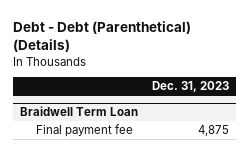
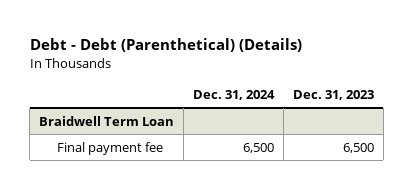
none -> [193,89,276,100] Dec. 31, 2024
[198,125,230,137] 4,875 -> [342,142,374,153] 6,500

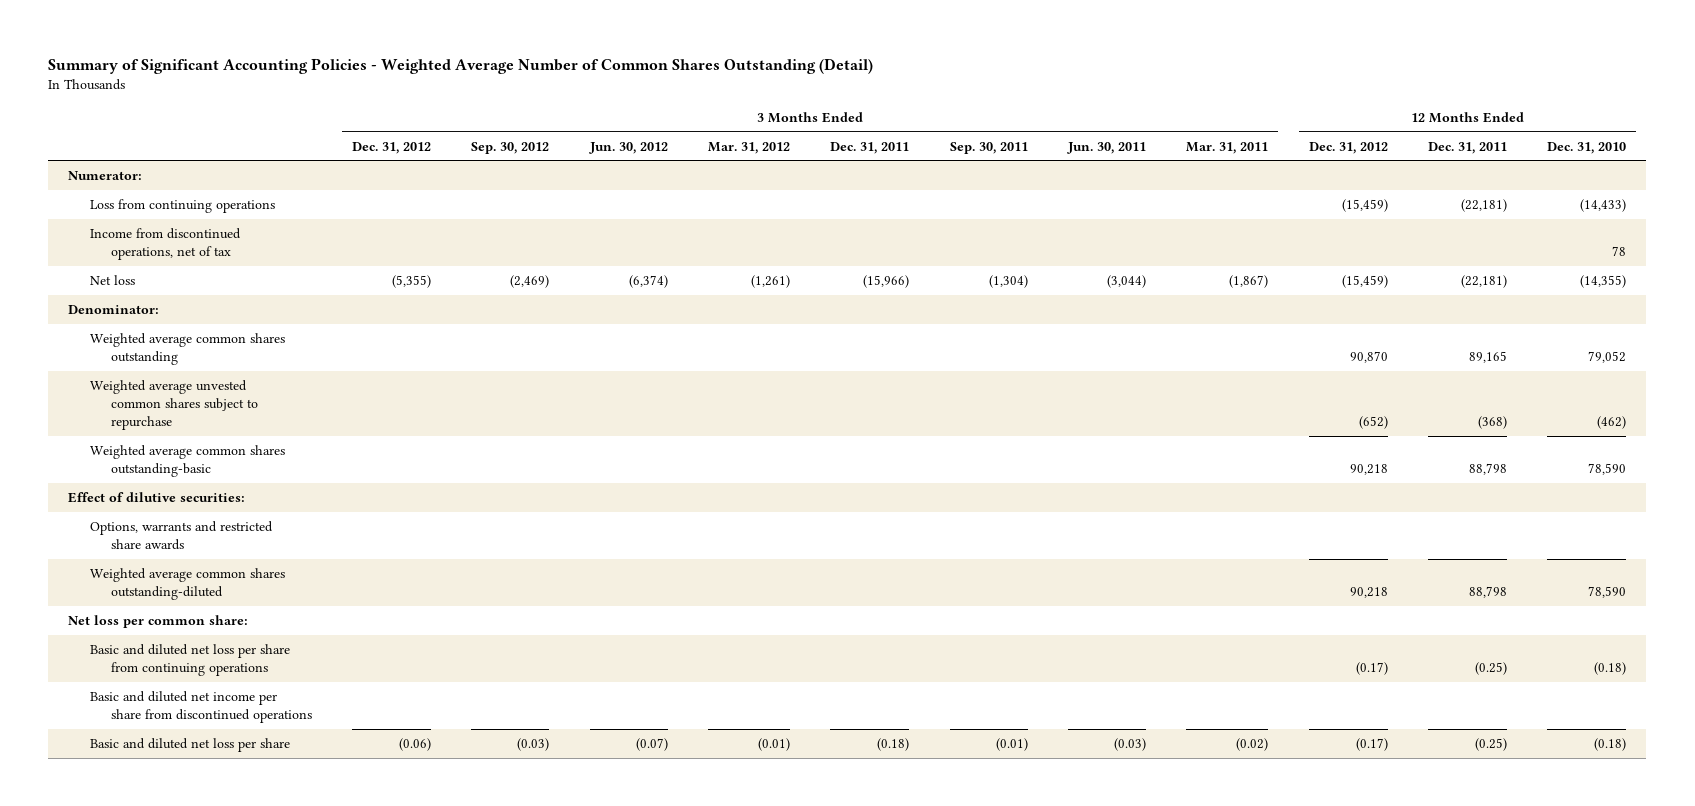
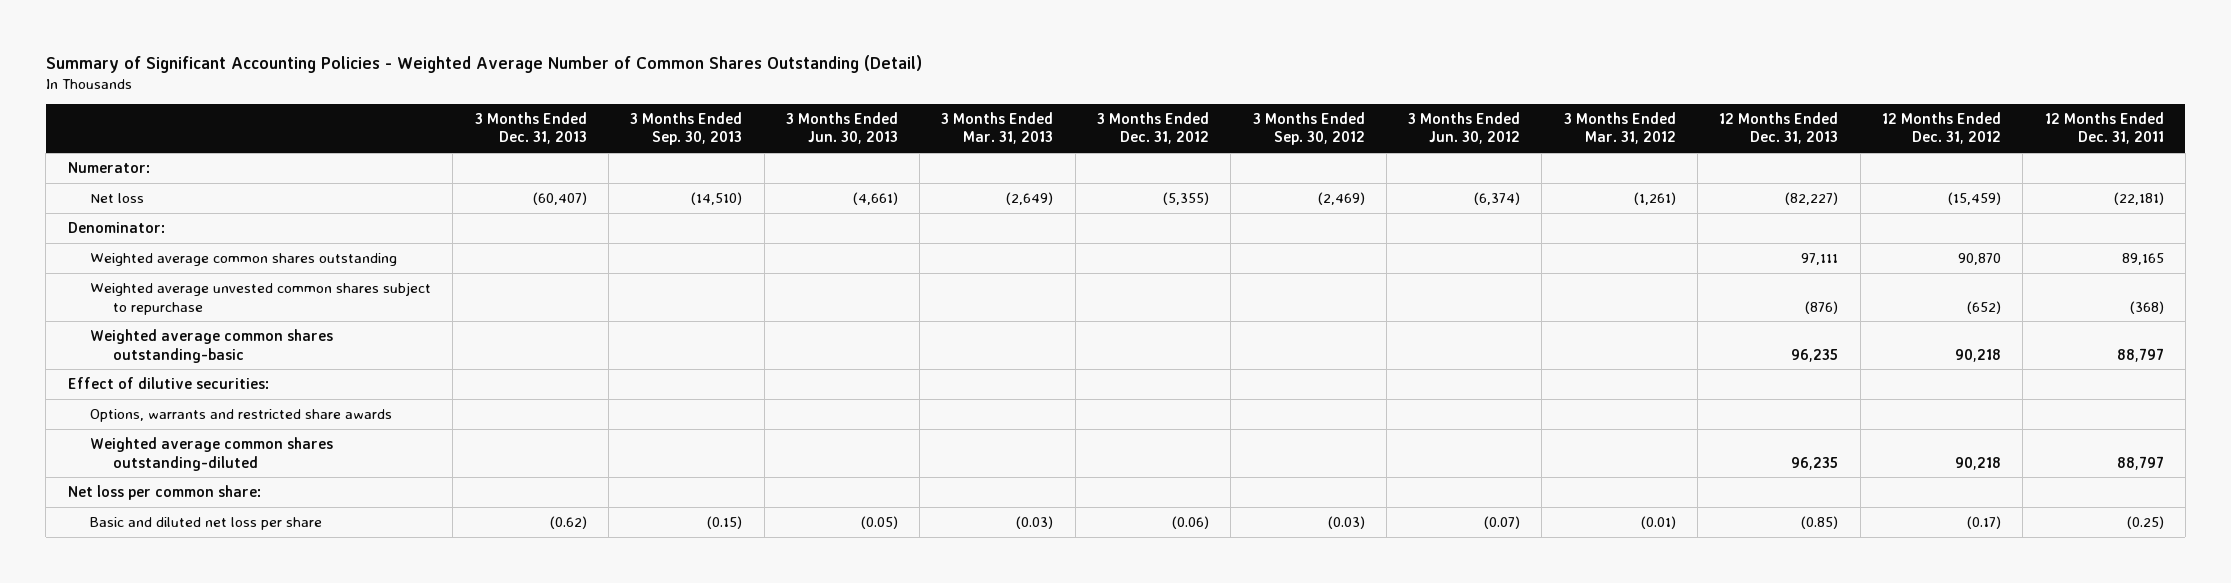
[830,141,910,154] Dec. 31, 2011 -> none
[949,141,1028,154] Sep. 30, 2011 -> none
[1067,141,1147,154] Jun. 30, 2011 -> none
[1186,141,1269,154] Mar. 31, 2011 -> none
[1547,141,1627,154] Dec. 31, 2010 -> none
none -> [474,111,587,145] 3 Months Ended Dec. 31, 2013
none -> [630,111,743,146] 3 Months Ended Sep. 30, 2013
none -> [785,111,898,145] 3 Months Ended Jun. 30, 2013
none -> [941,111,1054,145] 3 Months Ended Mar. 31, 2013
none -> [1719,111,1839,145] 12 Months Ended Dec. 31, 2013
[89,198,275,213] Loss from continuing operations -> none
[89,227,241,260] Income from discontinued operations, net of tax -> none
[1469,462,1508,475] 88,798 -> [2116,347,2164,362] 88,797
[1469,585,1508,598] 88,798 -> [2116,455,2164,470] 88,797
[89,643,290,676] Basic and diluted net loss per share from continuing operations -> none
[89,690,312,723] Basic and diluted net income per share from discontinued operations -> none

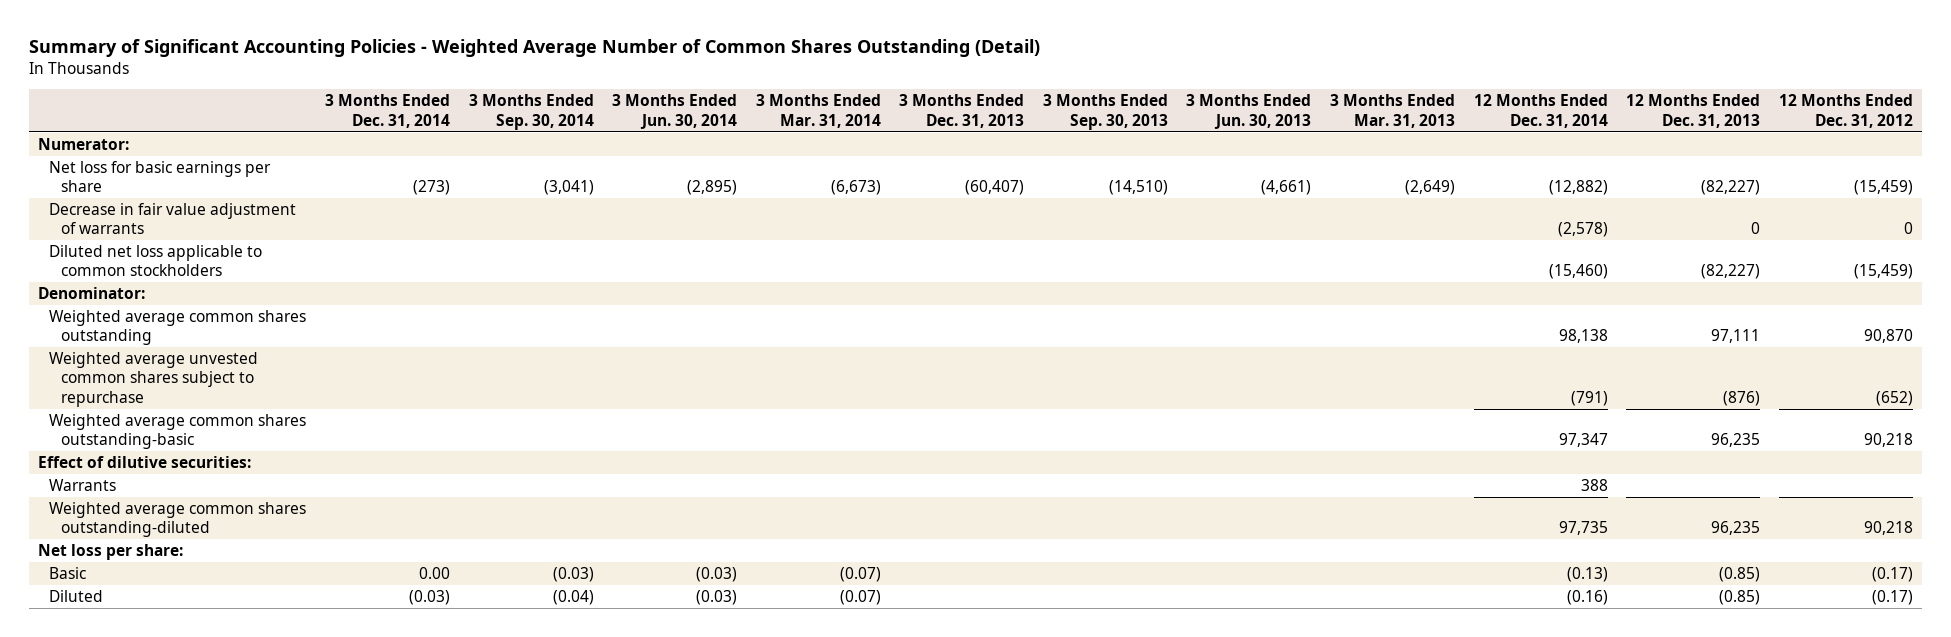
[1097,111,1210,145] 3 Months Ended Dec. 31, 2012 -> none
[1252,111,1365,146] 3 Months Ended Sep. 30, 2012 -> none
[1408,111,1521,145] 3 Months Ended Jun. 30, 2012 -> none
[1563,111,1676,145] 3 Months Ended Mar. 31, 2012 -> none
[2044,111,2164,145] 12 Months Ended Dec. 31, 2011 -> none
none -> [324,94,450,128] 3 Months Ended Dec. 31, 2014
none -> [468,94,594,130] 3 Months Ended Sep. 30, 2014
none -> [612,94,738,129] 3 Months Ended Jun. 30, 2014
none -> [755,94,881,128] 3 Months Ended Mar. 31, 2014
none -> [1473,94,1608,128] 12 Months Ended Dec. 31, 2014
[90,192,145,203] Net loss -> [49,161,272,193] Net loss for basic earnings per share
none -> [49,203,297,235] Decrease in fair value adjustment of warrants
none -> [49,245,263,277] Diluted net loss applicable to common stockholders
[90,408,393,422] Options, warrants and restricted share awards -> [49,479,117,492] Warrants
[90,516,323,530] Basic and diluted net loss per share -> none
[67,484,261,500] Net loss per common share: -> [38,544,184,561] Net loss per share:
none -> [49,567,87,580] Basic
none -> [49,590,104,603] Diluted

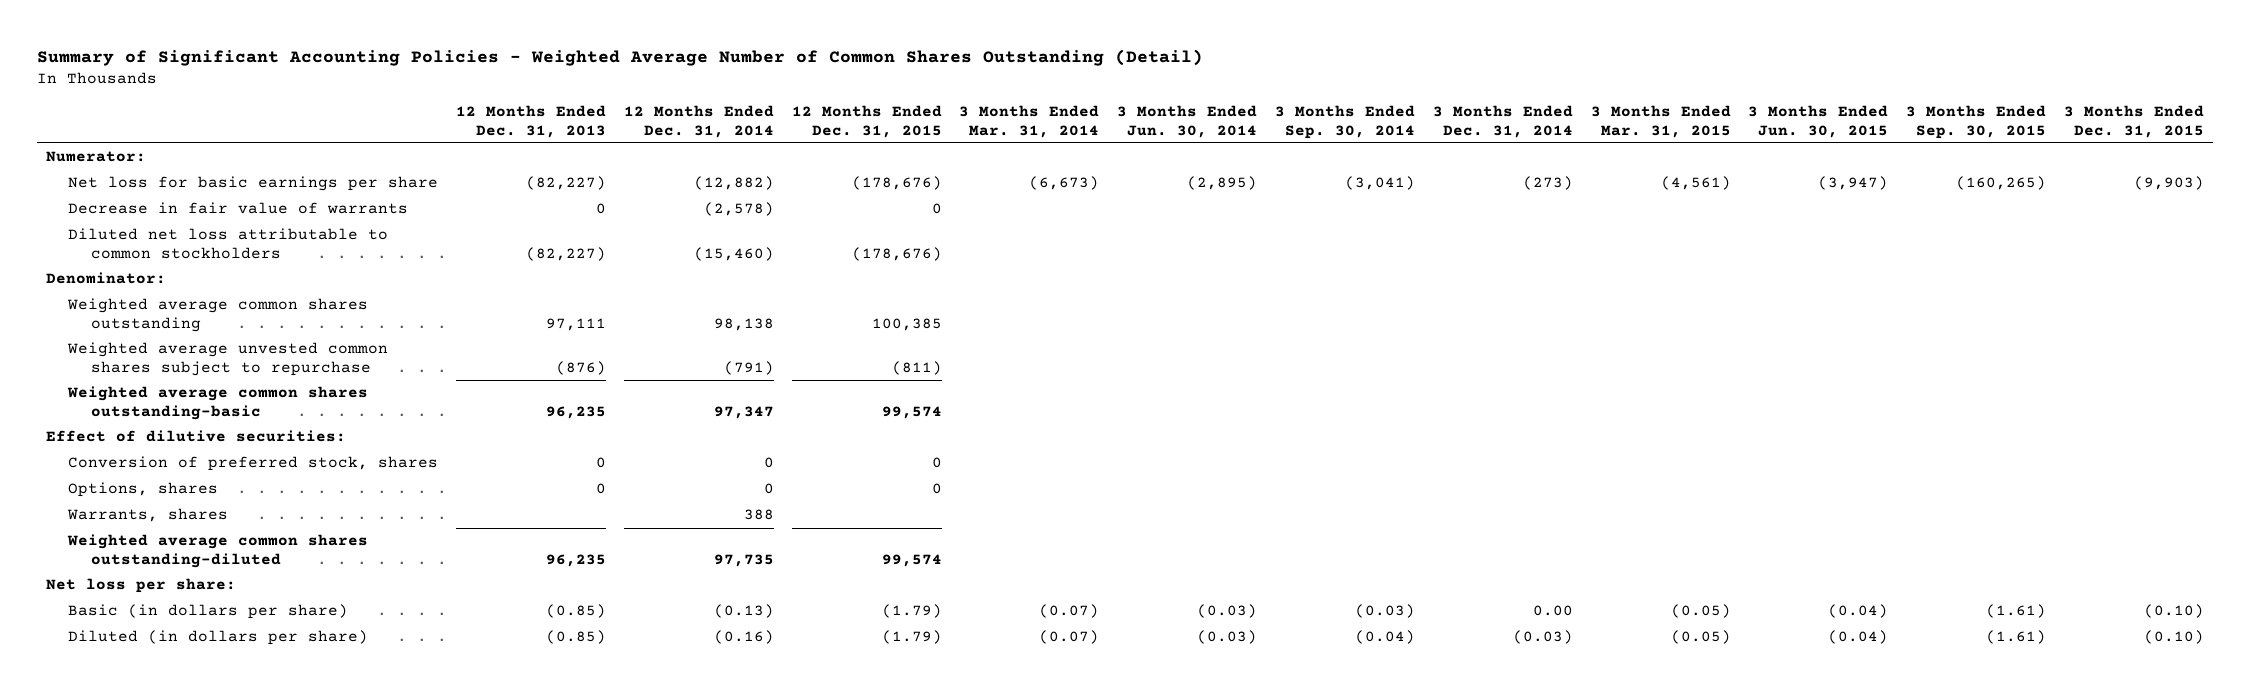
[899,94,1025,128] 3 Months Ended Dec. 31, 2013 -> none
[1042,94,1168,130] 3 Months Ended Sep. 30, 2013 -> none
[1186,94,1312,129] 3 Months Ended Jun. 30, 2013 -> none
[1330,94,1456,128] 3 Months Ended Mar. 31, 2013 -> none
[1778,94,1913,128] 12 Months Ended Dec. 31, 2012 -> none
none -> [791,105,942,138] 12 Months Ended Dec. 31, 2015
none -> [1590,105,1731,138] 3 Months Ended Mar. 31, 2015
none -> [1748,105,1889,138] 3 Months Ended Jun. 30, 2015
none -> [1906,105,2047,139] 3 Months Ended Sep. 30, 2015
none -> [2063,105,2204,138] 3 Months Ended Dec. 31, 2015
[49,203,297,235] Decrease in fair value adjustment of warrants -> [68,202,409,215] Decrease in fair value of warrants
[49,245,263,277] Diluted net loss applicable to common stockholders -> [68,228,389,259] Diluted net loss attributable to common stockholders
none -> [68,456,439,472] Conversion of preferred stock, shares
none -> [68,482,219,498] Options, shares
[49,479,117,492] Warrants -> [67,508,229,523] Warrants, shares
[49,567,87,580] Basic -> [68,604,349,620] Basic (in dollars per share)
[49,590,104,603] Diluted -> [68,630,369,646] Diluted (in dollars per share)

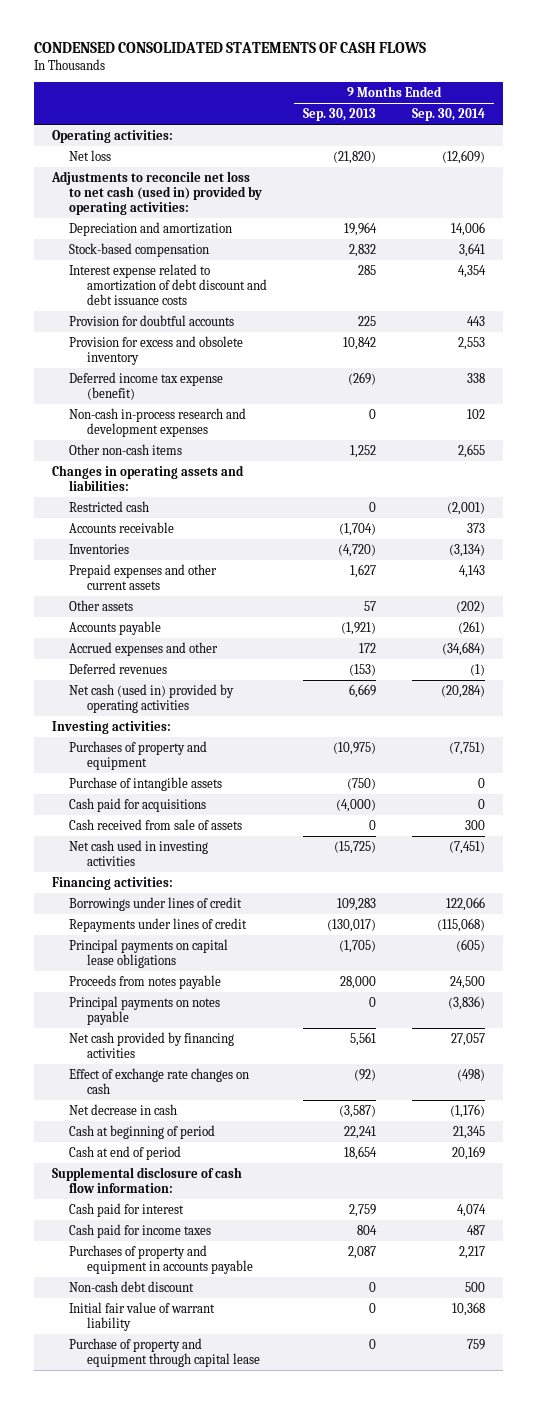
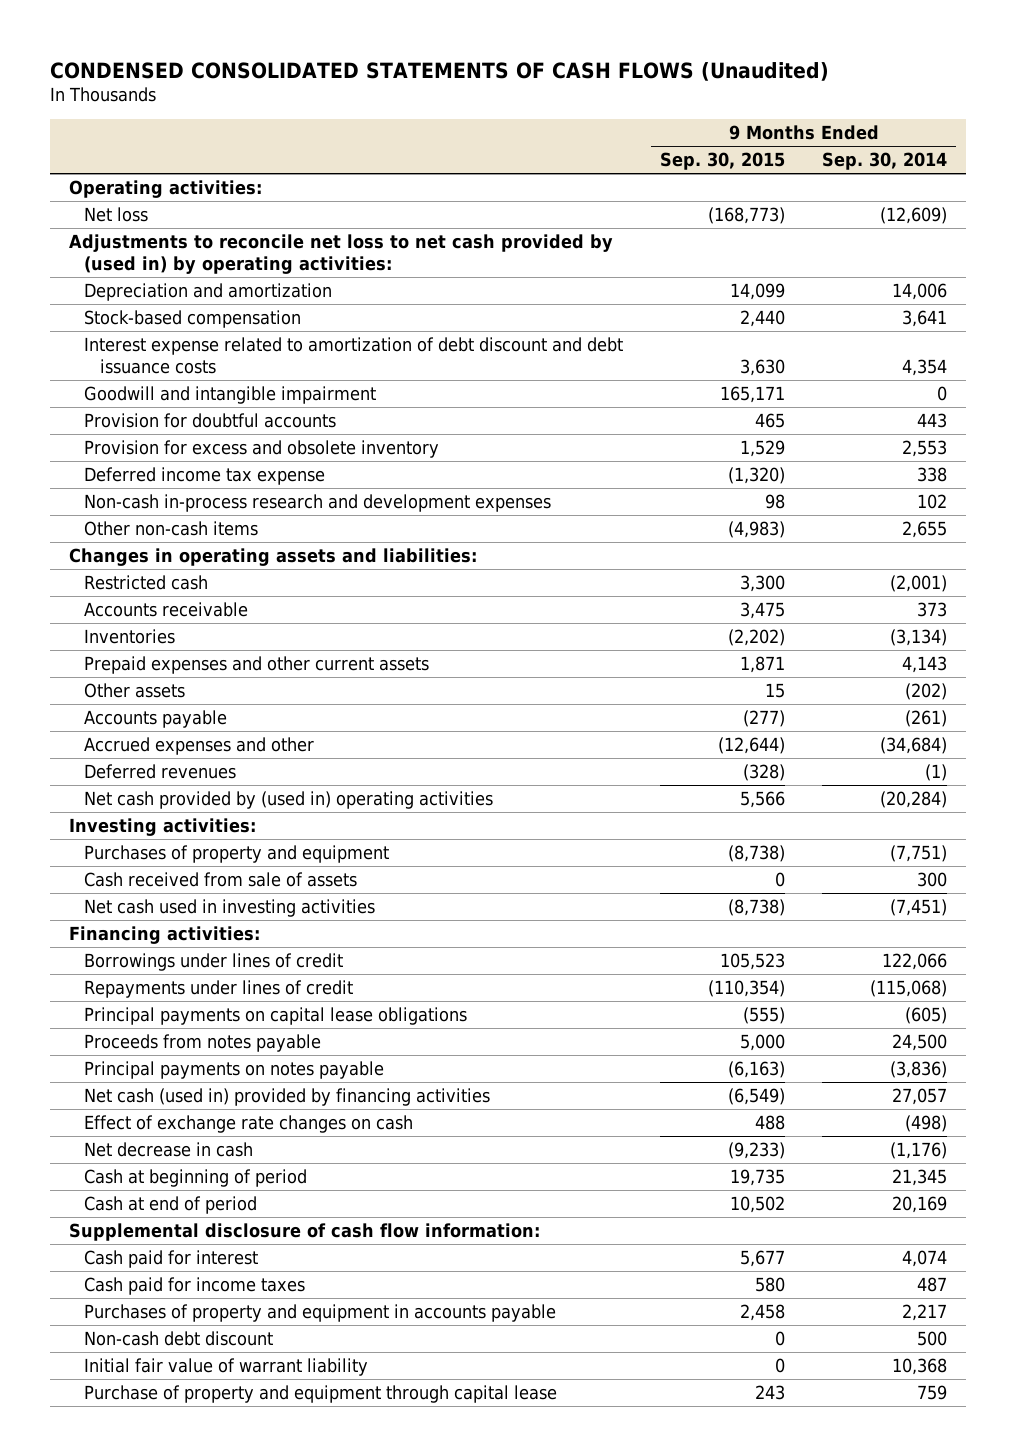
[33,42,426,54] CONDENSED CONSOLIDATED STATEMENTS OF CASH FLOWS -> [50,61,830,81] CONDENSED CONSOLIDATED STATEMENTS OF CASH FLOWS (Unaudited)
[302,108,376,122] Sep. 30, 2013 -> none
none -> [660,152,786,171] Sep. 30, 2015
[50,170,263,216] Adjustments to reconcile net loss to net cash (used in) provided by operating activities: -> [68,234,613,274] Adjustments to reconcile net loss to net cash provided by (used in) by operating activities:
none -> [84,386,377,405] Goodwill and intangible impairment
[69,371,224,400] Deferred income tax expense (benefit) -> [84,467,326,486] Deferred income tax expense
[69,683,235,713] Net cash (used in) provided by operating activities -> [84,791,494,810] Net cash provided by (used in) operating activities
[69,776,223,791] Purchase of intangible assets -> none
[69,797,207,812] Cash paid for acquisitions -> none
[69,1031,235,1058] Net cash provided by financing activities -> [84,1088,491,1107] Net cash (used in) provided by financing activities

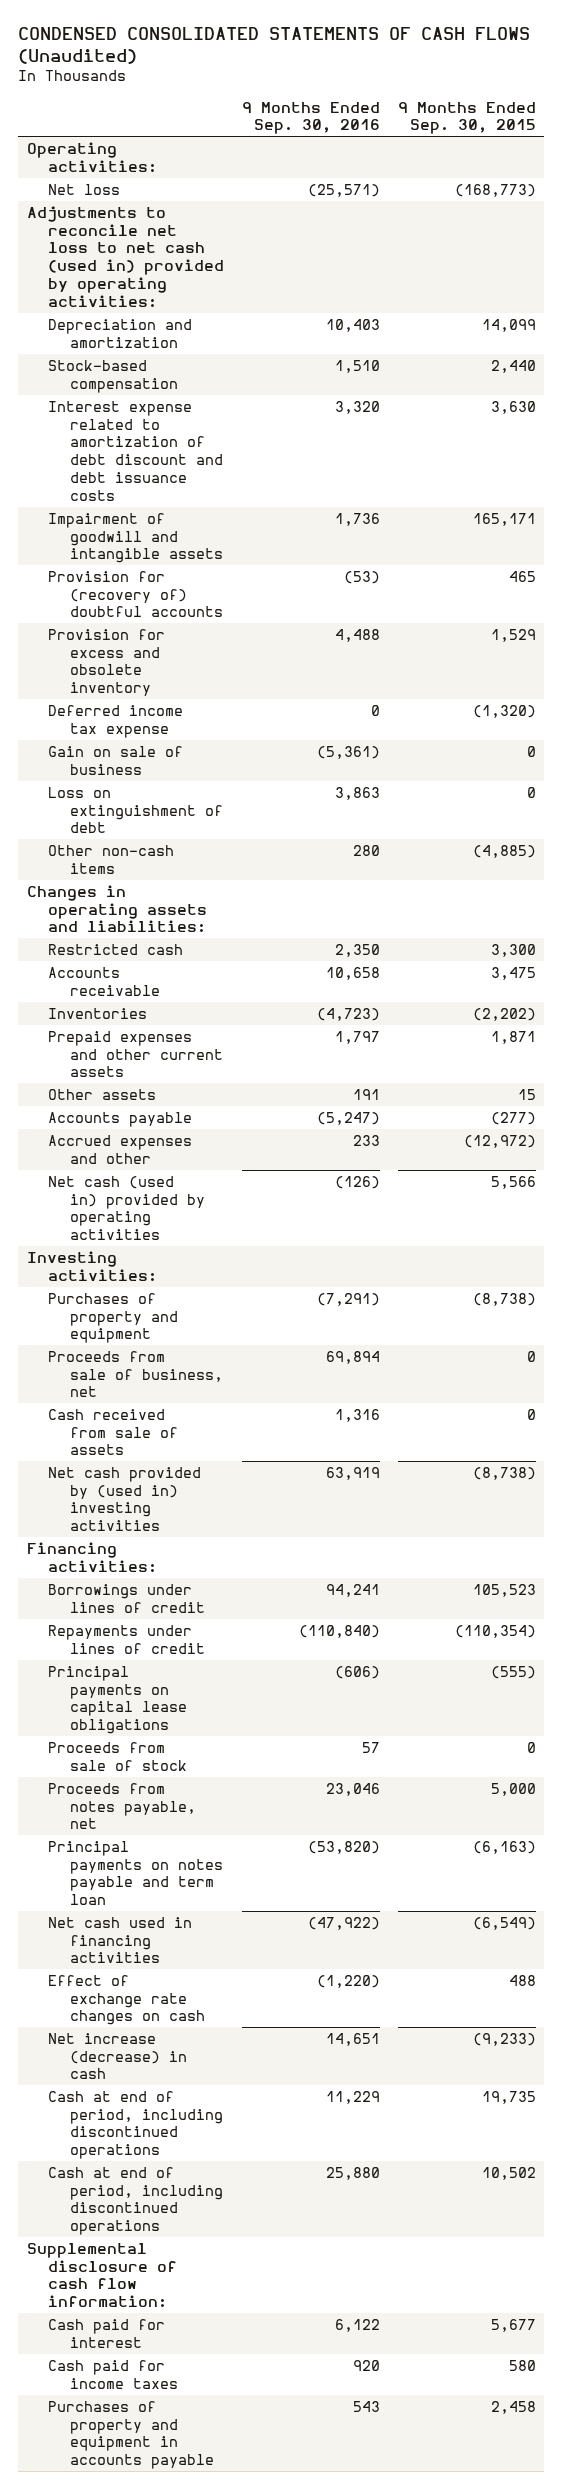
[822,152,948,171] Sep. 30, 2014 -> none
none -> [241,101,380,135] 9 Months Ended Sep. 30, 2016
[68,234,613,274] Adjustments to reconcile net loss to net cash provided by (used in) by operating activities: -> [26,205,225,308] Adjustments to reconcile net loss to net cash (used in) provided by operating activities:
[84,386,377,405] Goodwill and intangible impairment -> [48,512,223,564] Impairment of goodwill and intangible assets
[84,413,337,429] Provision for doubtful accounts -> [48,570,223,618] Provision for (recovery of) doubtful accounts
[84,494,552,513] Non-cash in-process research and development expenses -> none
none -> [48,745,184,775] Gain on sale of business
none -> [48,786,223,834] Loss on extinguishment of debt
[728,521,786,539] (4,983) -> [472,844,536,858] (4,885)
[84,764,237,780] Deferred revenues -> none
[718,737,786,755] (12,644) -> [463,1134,536,1148] (12,972)
[84,791,494,810] Net cash provided by (used in) operating activities -> [48,1175,205,1241] Net cash (used in) provided by operating activities
none -> [48,1350,223,1398] Proceeds from sale of business, net
[84,899,376,918] Net cash used in investing activities -> [48,1466,202,1532] Net cash provided by (used in) investing activities
none -> [48,1741,187,1771] Proceeds from sale of stock
[84,1034,322,1053] Proceeds from notes payable -> [48,1782,196,1830] Proceeds from notes payable, net
[84,1061,385,1080] Principal payments on notes payable -> [48,1840,223,1906] Principal payments on notes payable and term loan
[84,1088,491,1107] Net cash (used in) provided by financing activities -> [48,1916,193,1964] Net cash used in financing activities
[84,1142,254,1158] Net decrease in cash -> [48,2032,187,2080] Net increase (decrease) in cash
[84,1169,308,1188] Cash at beginning of period -> [48,2090,223,2160] Cash at end of period, including discontinued operations
[84,1196,258,1215] Cash at end of period -> [48,2166,223,2236] Cash at end of period, including discontinued operations
[84,1331,274,1347] Non-cash debt discount -> none
[84,1358,369,1377] Initial fair value of warrant liability -> none
[84,1385,558,1404] Purchase of property and equipment through capital lease -> none

